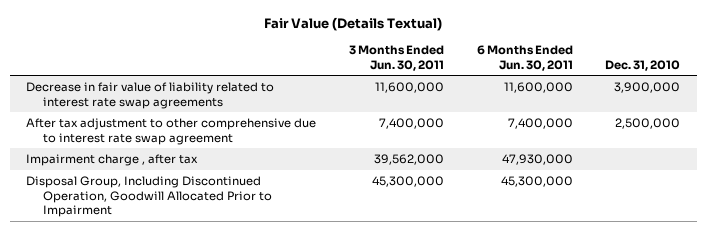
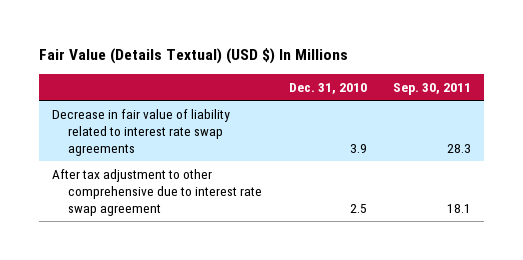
[264,16,443,31] Fair Value (Details Textual) -> [39,48,349,65] Fair Value (Details Textual) (USD $) In Millions
[349,45,445,71] 3 Months Ended Jun. 30, 2011 -> none
[476,45,573,71] 6 Months Ended Jun. 30, 2011 -> none
none -> [392,82,471,95] Sep. 30, 2011
[26,154,199,167] Impairment charge , after tax -> none
[26,176,273,217] Disposal Group, Including Discontinued Operation, Goodwill Allocated Prior to Impairment -> none
[614,82,681,94] 3,900,000 -> [349,144,367,154] 3.9
[615,118,681,130] 2,500,000 -> [349,204,367,214] 2.5

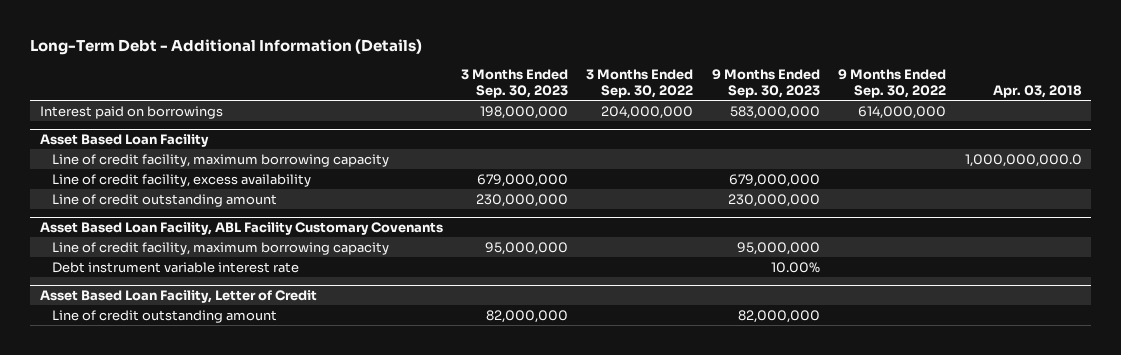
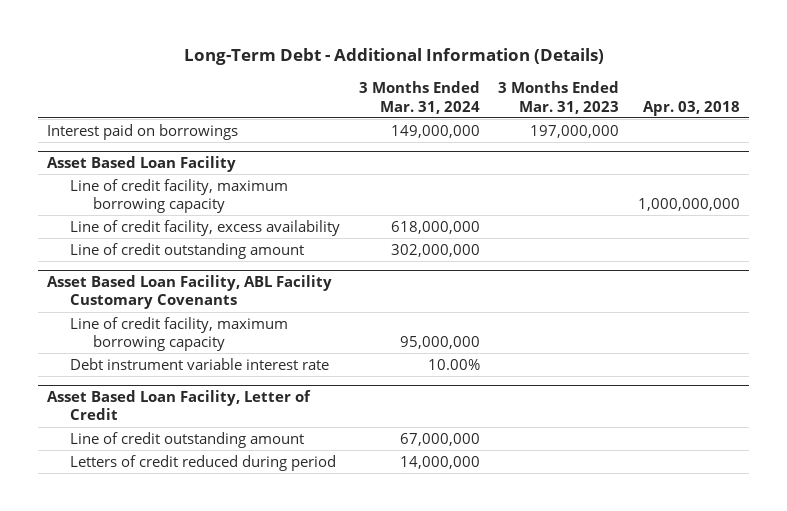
[460,68,568,99] 3 Months Ended Sep. 30, 2023 -> none
[586,68,694,99] 3 Months Ended Sep. 30, 2022 -> none
[711,68,820,99] 9 Months Ended Sep. 30, 2023 -> none
[838,68,947,99] 9 Months Ended Sep. 30, 2022 -> none
none -> [358,81,480,114] 3 Months Ended Mar. 31, 2024
none -> [498,81,620,114] 3 Months Ended Mar. 31, 2023
[964,153,1082,167] 1,000,000,000.0 -> [637,198,740,212] 1,000,000,000
none -> [69,454,336,471] Letters of credit reduced during period

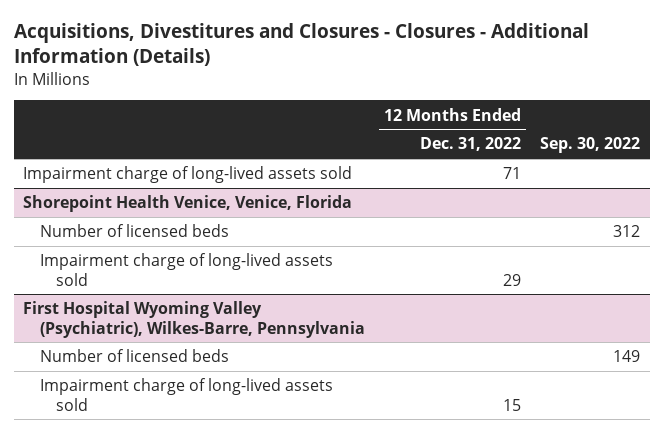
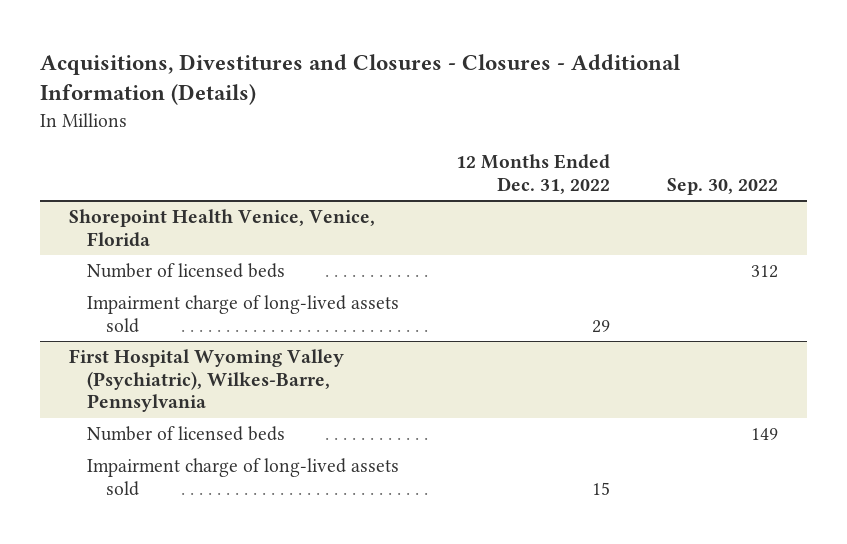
[23,166,353,184] Impairment charge of long-lived assets sold -> none

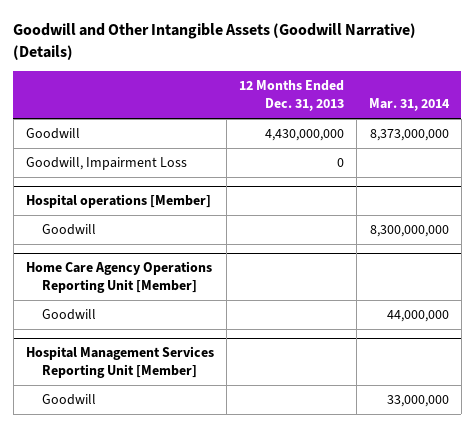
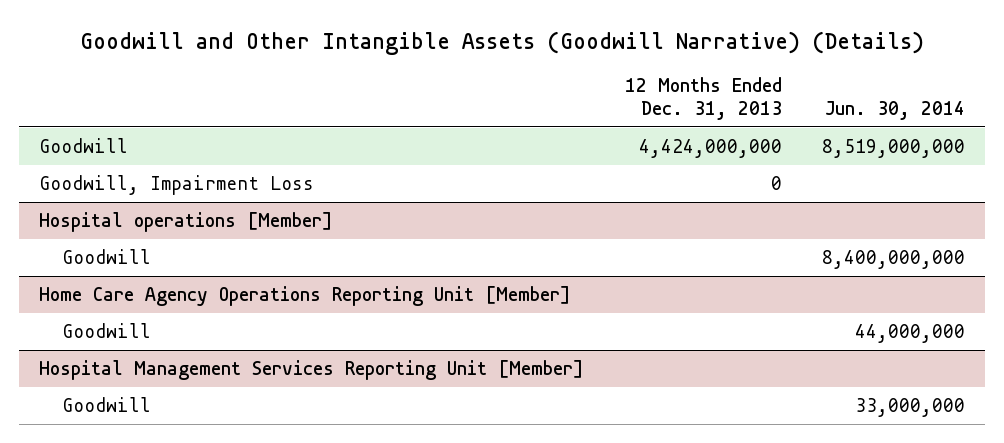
[368,98,450,112] Mar. 31, 2014 -> none
none -> [825,101,966,121] Jun. 30, 2014
[264,129,344,142] 4,430,000,000 -> [638,138,782,158] 4,424,000,000

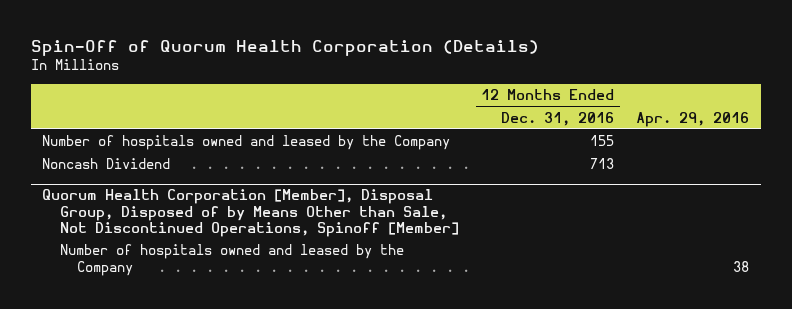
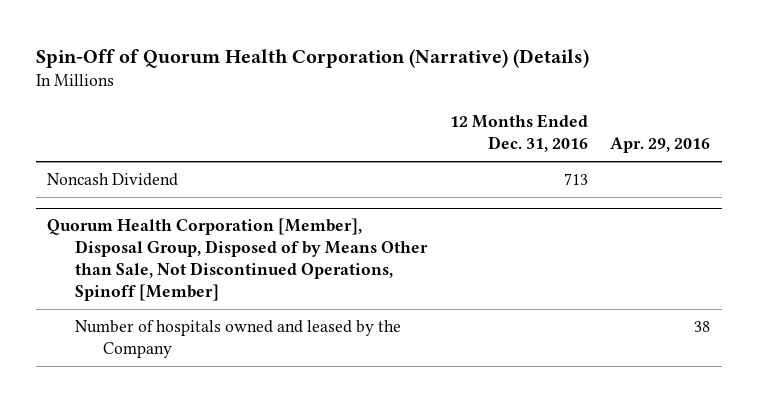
[31,40,540,57] Spin-Off of Quorum Health Corporation (Details) -> [35,48,589,68] Spin-Off of Quorum Health Corporation (Narrative) (Details)
[42,135,451,151] Number of hospitals owned and leased by the Company -> none

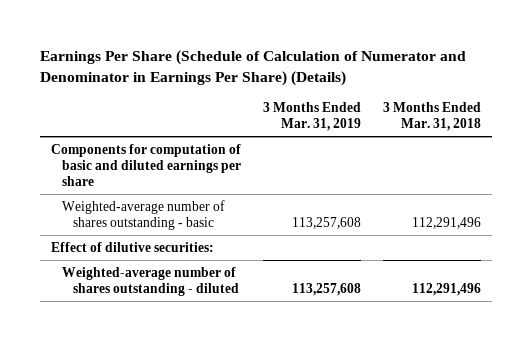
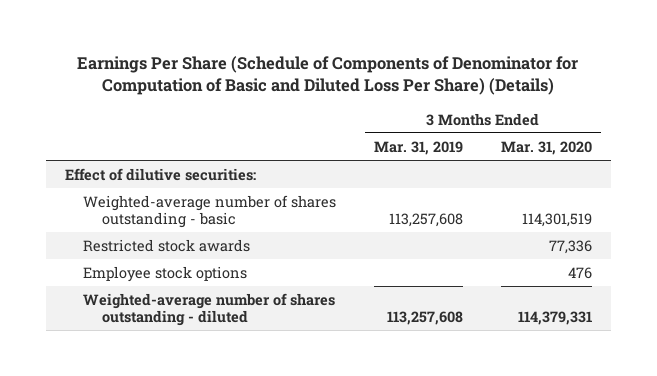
[40,49,467,86] Earnings Per Share (Schedule of Calculation of Numerator and Denominator in Earnings Per Share) (Details) -> [77,55,579,96] Earnings Per Share (Schedule of Components of Denominator for Computation of Basic and Diluted Loss Per Share) (Details)
[382,102,481,132] 3 Months Ended Mar. 31, 2018 -> none
none -> [500,140,592,155] Mar. 31, 2020
[51,143,242,186] Components for computation of basic and diluted earnings per share -> none
[61,199,225,230] Weighted-average number of shares outstanding - basic -> [83,194,337,228] Weighted-average number of shares outstanding - basic
none -> [83,238,251,252] Restricted stock awards
none -> [83,265,248,282] Employee stock options

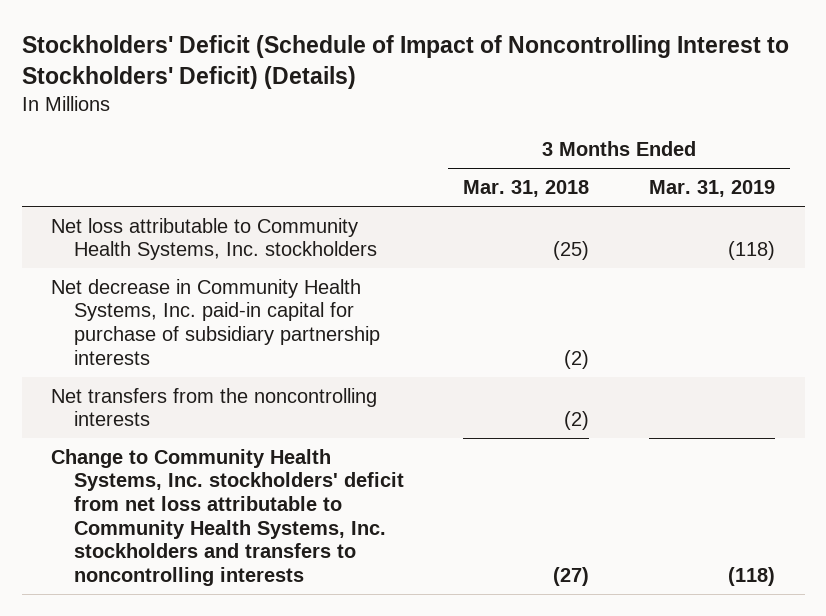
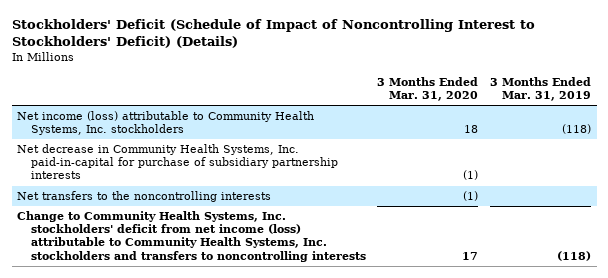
[463,180,590,198] Mar. 31, 2018 -> none
none -> [377,77,479,102] 3 Months Ended Mar. 31, 2020
[51,217,377,261] Net loss attributable to Community Health Systems, Inc. stockholders -> [17,111,315,136] Net income (loss) attributable to Community Health Systems, Inc. stockholders
[51,278,380,365] Net decrease in Community Health Systems, Inc. paid-in capital for purchase of subsidiary partnership interests -> [17,144,338,180] Net decrease in Community Health Systems, Inc. paid-in-capital for purchase of subsidiary partnership interests
[51,387,378,427] Net transfers from the noncontrolling interests -> [17,191,272,203] Net transfers to the noncontrolling interests
[51,448,404,587] Change to Community Health Systems, Inc. stockholders' deficit from net loss attributable to Community Health Systems, Inc. stockholders and transfers to noncontrolling interests -> [17,211,366,262] Change to Community Health Systems, Inc. stockholders' deficit from net income (loss) attributable to Community Health Systems, Inc. stockholders and transfers to noncontrolling interests

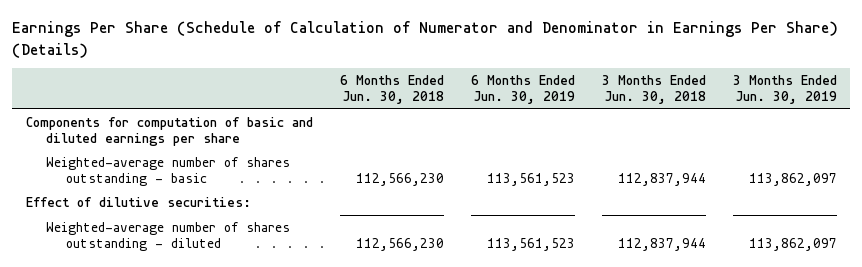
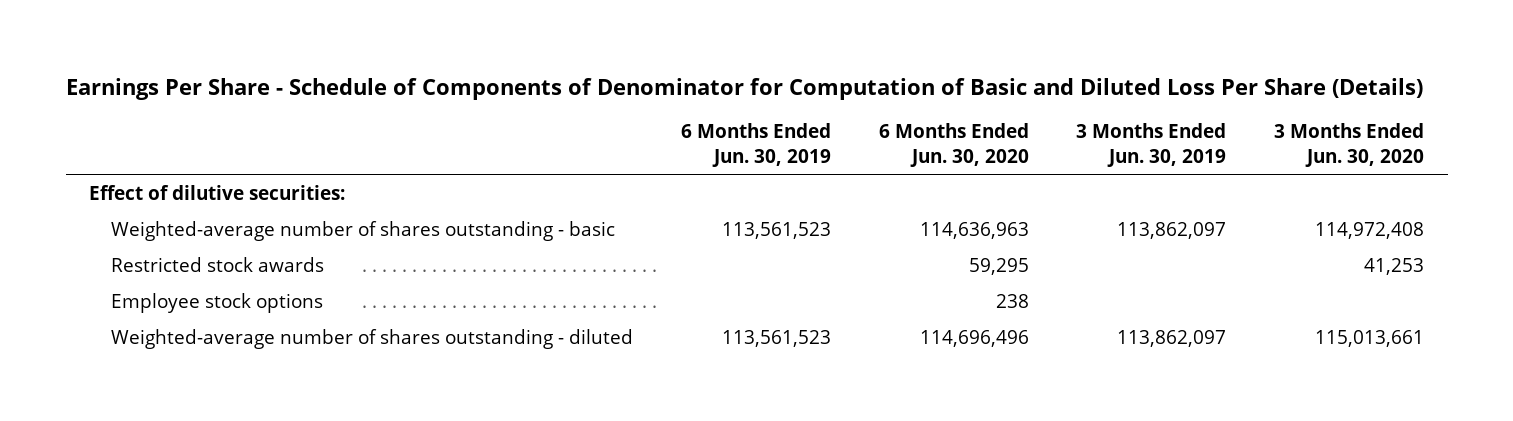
[12,21,839,58] Earnings Per Share (Schedule of Calculation of Numerator and Denominator in Earnings Per Share) (Details) -> [65,77,1423,100] Earnings Per Share - Schedule of Components of Denominator for Computation of Basic and Diluted Loss Per Share (Details)
[339,75,444,105] 6 Months Ended Jun. 30, 2018 -> none
[601,75,706,105] 3 Months Ended Jun. 30, 2018 -> none
none -> [878,123,1029,167] 6 Months Ended Jun. 30, 2020
none -> [1273,123,1424,167] 3 Months Ended Jun. 30, 2020
[25,116,313,146] Components for computation of basic and diluted earnings per share -> none
[46,156,291,186] Weighted-average number of shares outstanding - basic -> [111,220,616,241] Weighted-average number of shares outstanding - basic
none -> [111,256,325,272] Restricted stock awards
none -> [111,292,324,313] Employee stock options

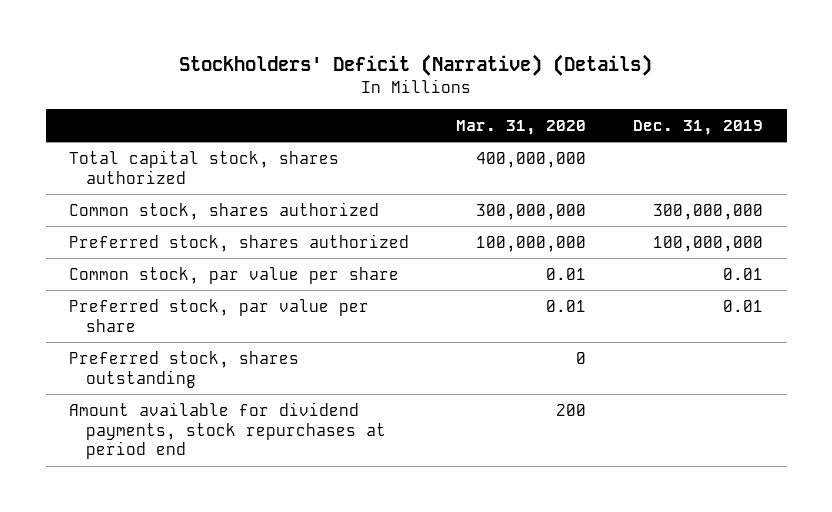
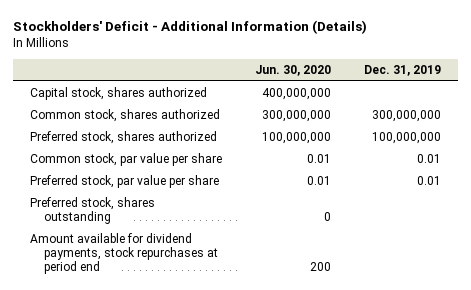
[179,54,653,77] Stockholders' Deficit (Narrative) (Details) -> [12,20,367,35] Stockholders' Deficit - Additional Information (Details)
[456,119,587,135] Mar. 31, 2020 -> none
none -> [255,65,332,77] Jun. 30, 2020
[69,149,340,184] Total capital stock, shares authorized -> [29,87,207,101] Capital stock, shares authorized

